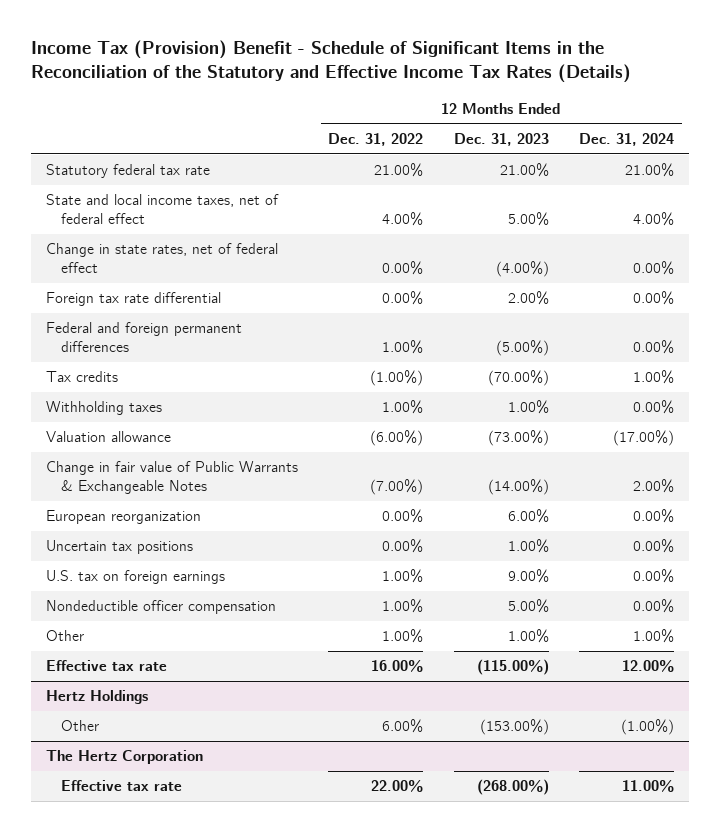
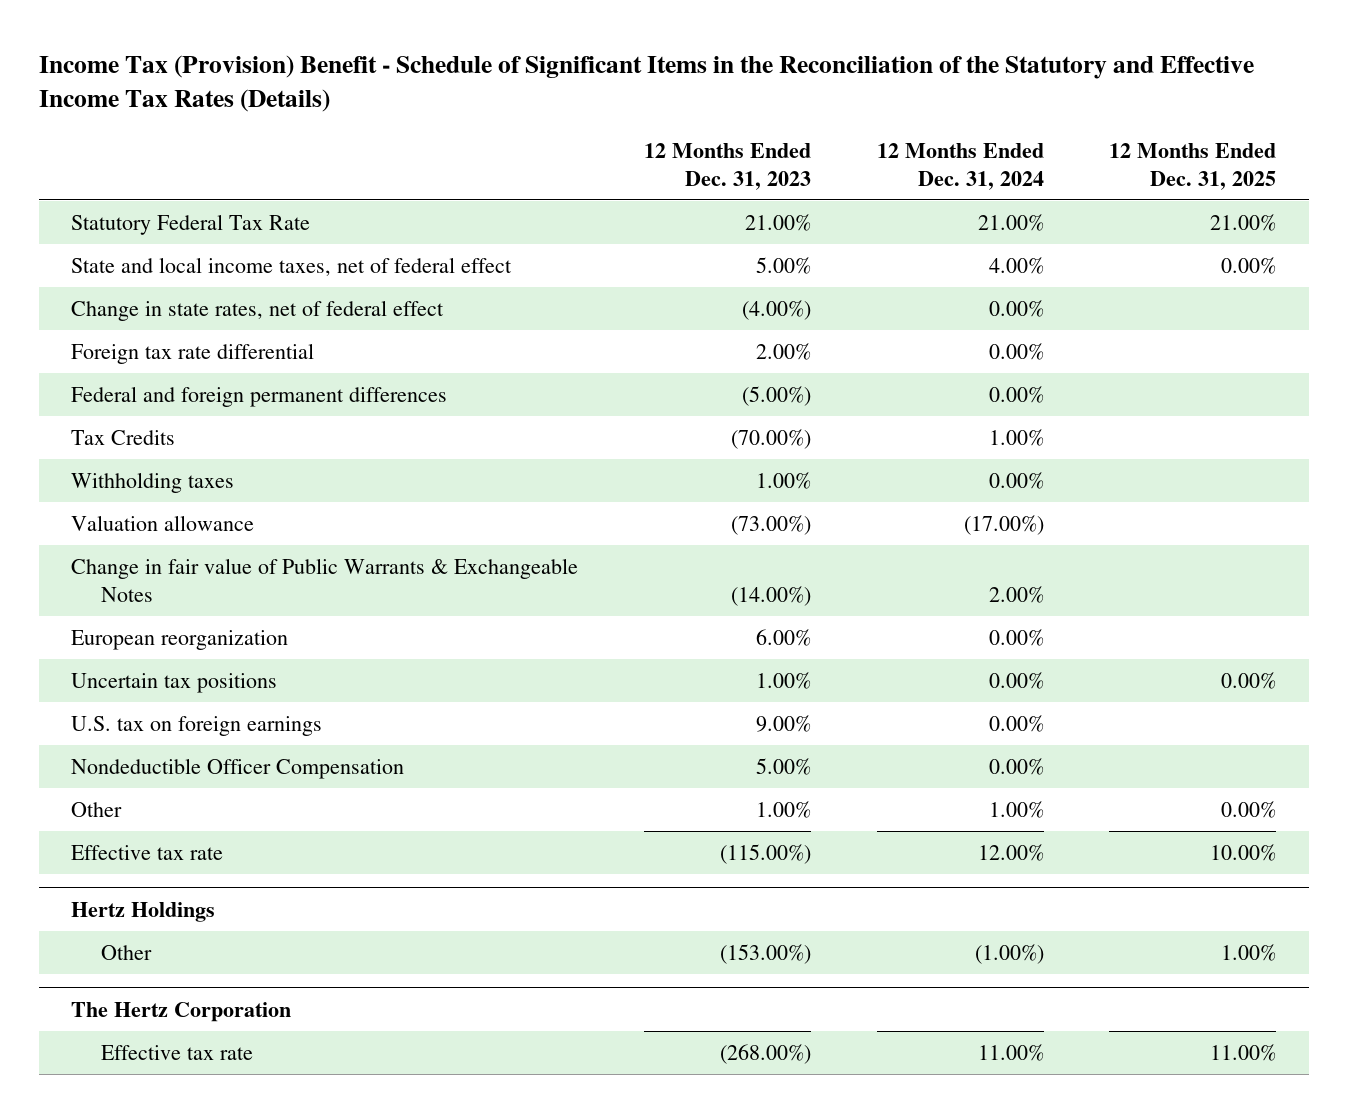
[328,132,424,146] Dec. 31, 2022 -> none
none -> [1109,142,1277,190] 12 Months Ended Dec. 31, 2025
[45,164,210,179] Statutory federal tax rate -> [71,213,311,235] Statutory Federal Tax Rate
[45,371,118,383] Tax credits -> [71,429,176,445] Tax Credits
[45,600,276,615] Nondeductible officer compensation -> [71,757,405,779] Nondeductible Officer Compensation

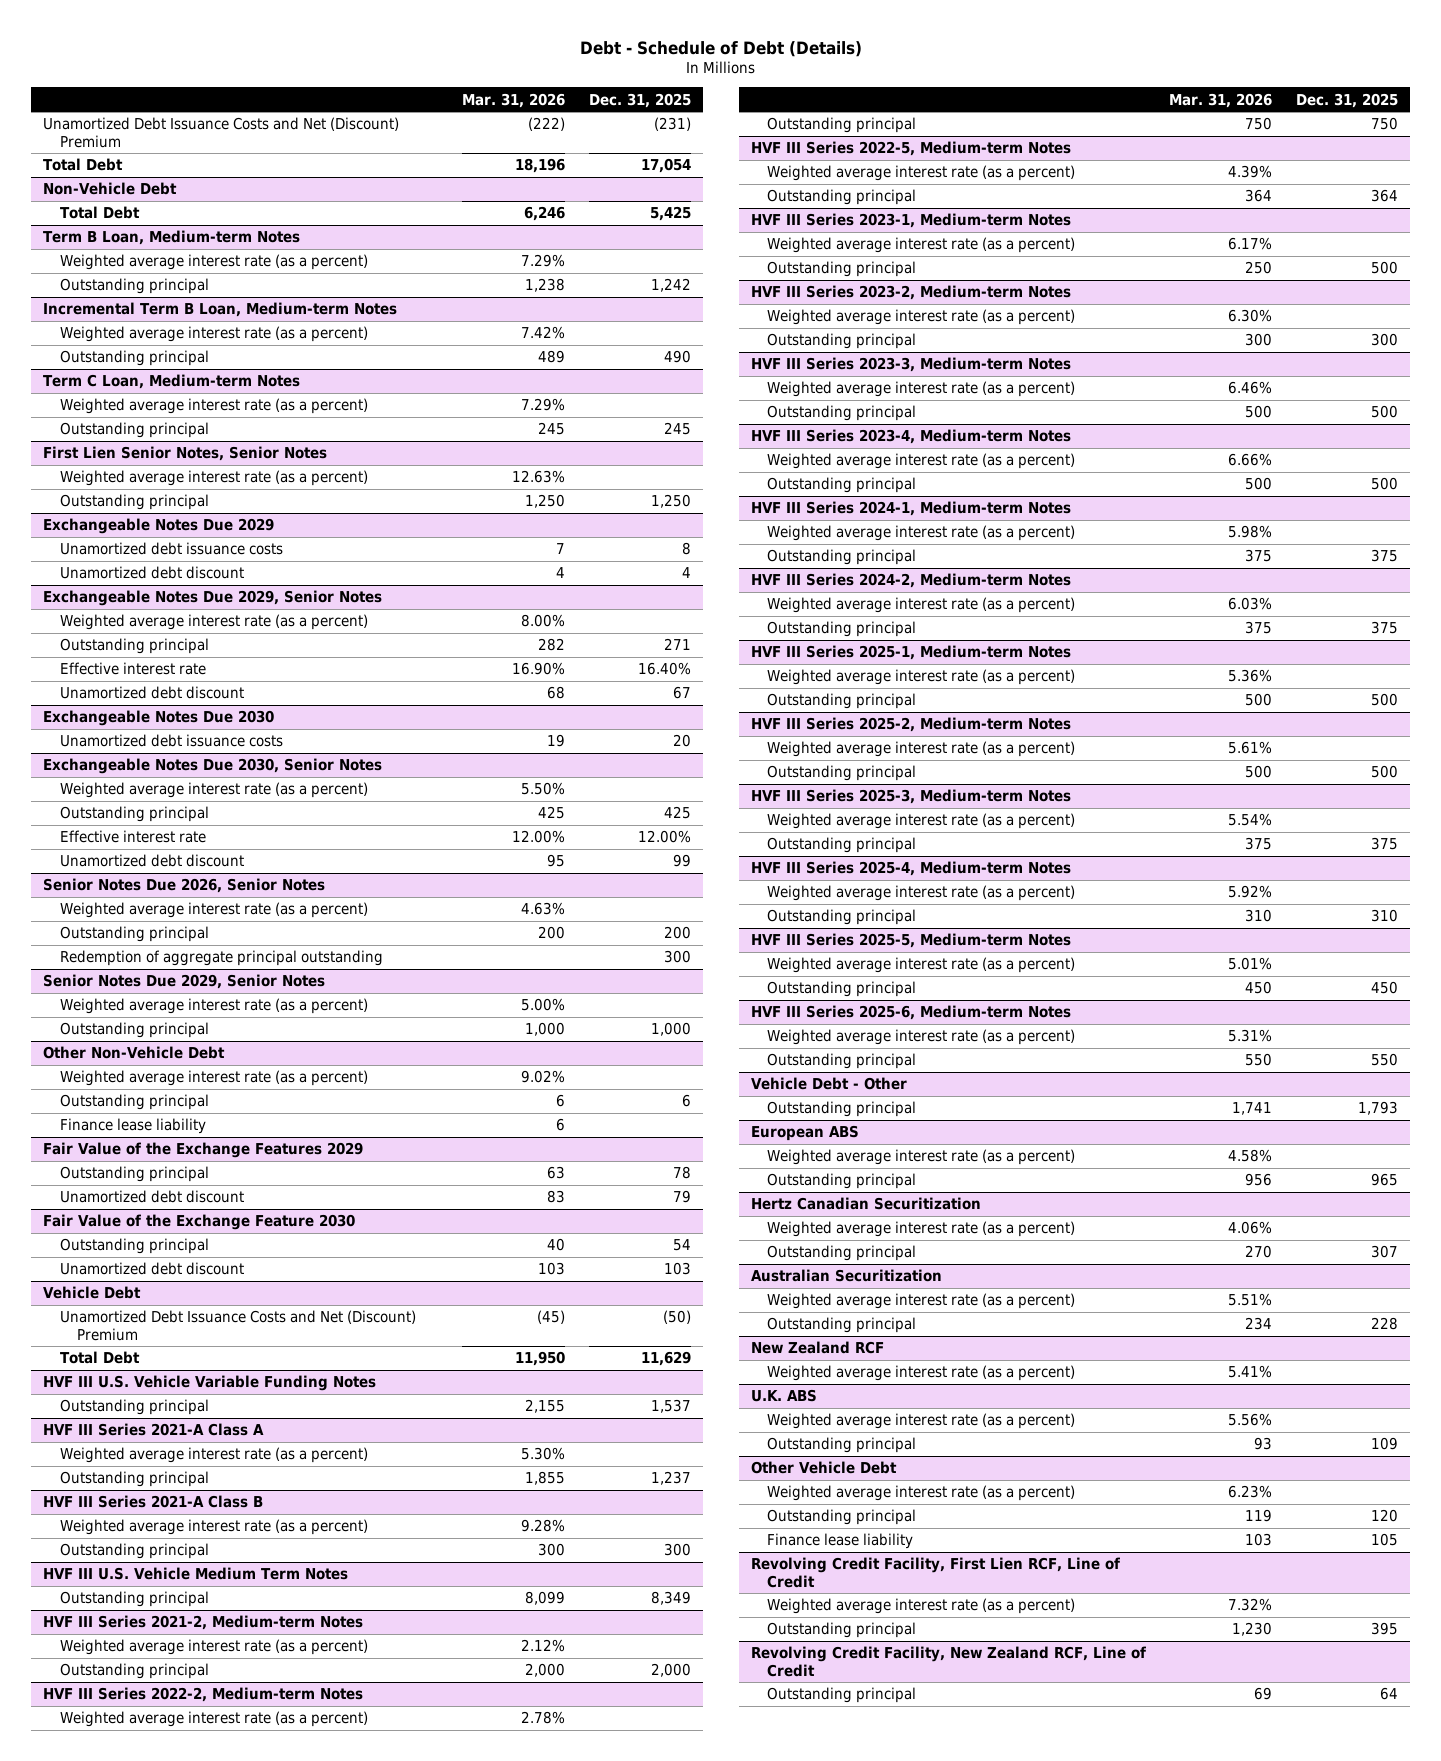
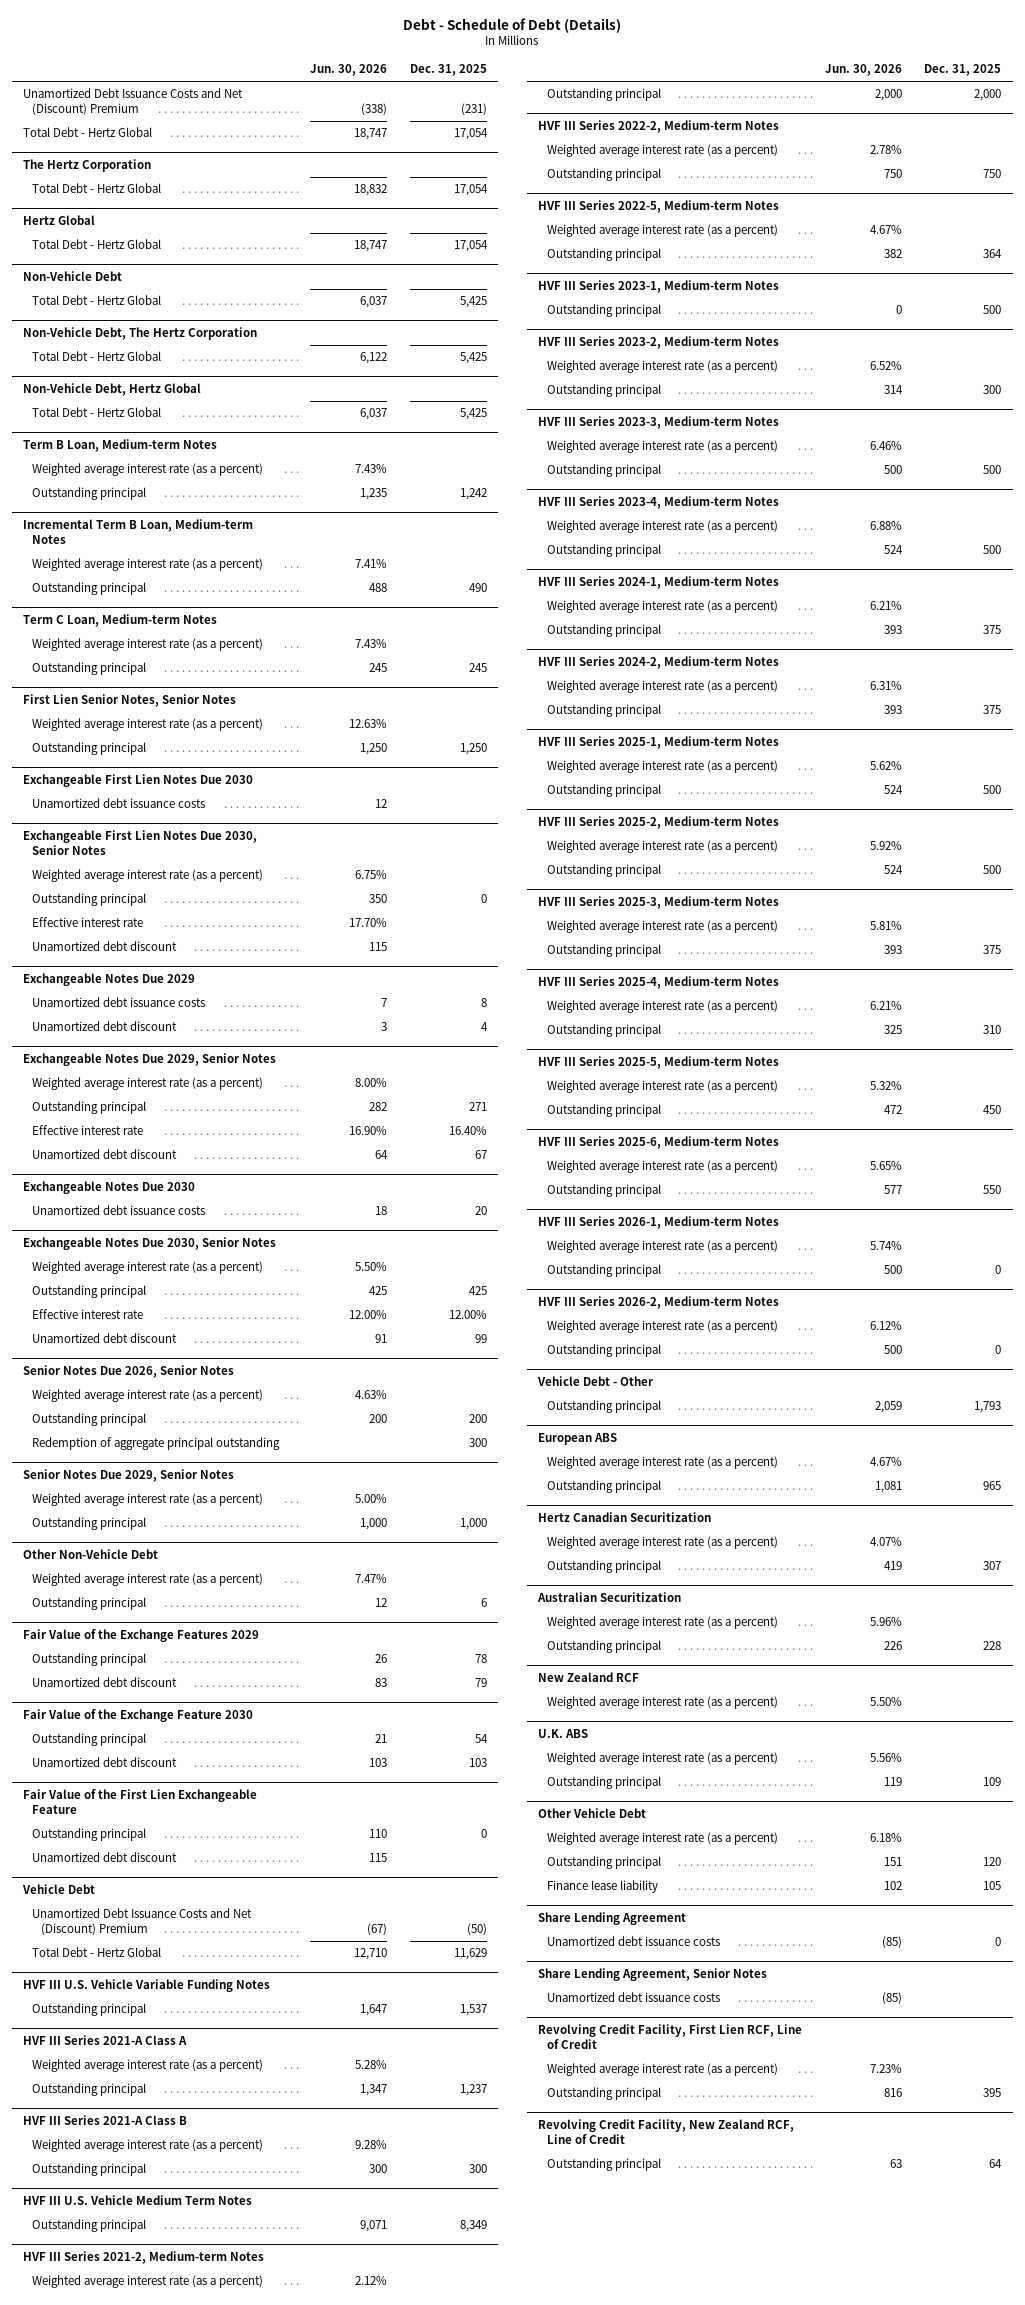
[462,92,566,108] Mar. 31, 2026 -> none
none -> [309,64,387,77] Jun. 30, 2026
[43,158,124,172] Total Debt -> [23,127,153,138] Total Debt - Hertz Global
none -> [23,158,152,172] The Hertz Corporation
none -> [32,183,162,194] Total Debt - Hertz Global
none -> [23,214,96,225] Hertz Global
none -> [32,239,162,250] Total Debt - Hertz Global
[60,206,141,220] Total Debt -> [32,295,162,306] Total Debt - Hertz Global
none -> [23,326,258,340] Non-Vehicle Debt, The Hertz Corporation
none -> [32,351,162,362] Total Debt - Hertz Global
none -> [23,382,202,396] Non-Vehicle Debt, Hertz Global
none -> [32,407,162,418] Total Debt - Hertz Global
none -> [23,773,254,787] Exchangeable First Lien Notes Due 2030
none -> [32,798,206,809] Unamortized debt issuance costs
none -> [23,829,258,855] Exchangeable First Lien Notes Due 2030, Senior Notes
none -> [32,869,264,883] Weighted average interest rate (as a percent)
none -> [32,893,147,907] Outstanding principal
none -> [32,917,144,928] Effective interest rate
none -> [32,941,178,952] Unamortized debt discount
[60,1118,207,1135] Finance lease liability -> none
none -> [23,1788,258,1814] Fair Value of the First Lien Exchangeable Feature
none -> [32,1828,147,1842] Outstanding principal
none -> [32,1852,178,1863] Unamortized debt discount
[60,1351,141,1365] Total Debt -> [32,1947,162,1958] Total Debt - Hertz Global
[767,237,1076,254] Weighted average interest rate (as a percent) -> none
none -> [538,1215,780,1229] HVF III Series 2026-1, Medium-term Notes
none -> [547,1240,779,1254] Weighted average interest rate (as a percent)
none -> [547,1264,662,1278] Outstanding principal
none -> [538,1295,780,1309] HVF III Series 2026-2, Medium-term Notes
none -> [547,1320,779,1334] Weighted average interest rate (as a percent)
none -> [547,1344,662,1358] Outstanding principal
none -> [538,1911,687,1925] Share Lending Agreement
none -> [547,1936,721,1947] Unamortized debt issuance costs
none -> [538,1967,768,1981] Share Lending Agreement, Senior Notes
none -> [547,1992,721,2003] Unamortized debt issuance costs

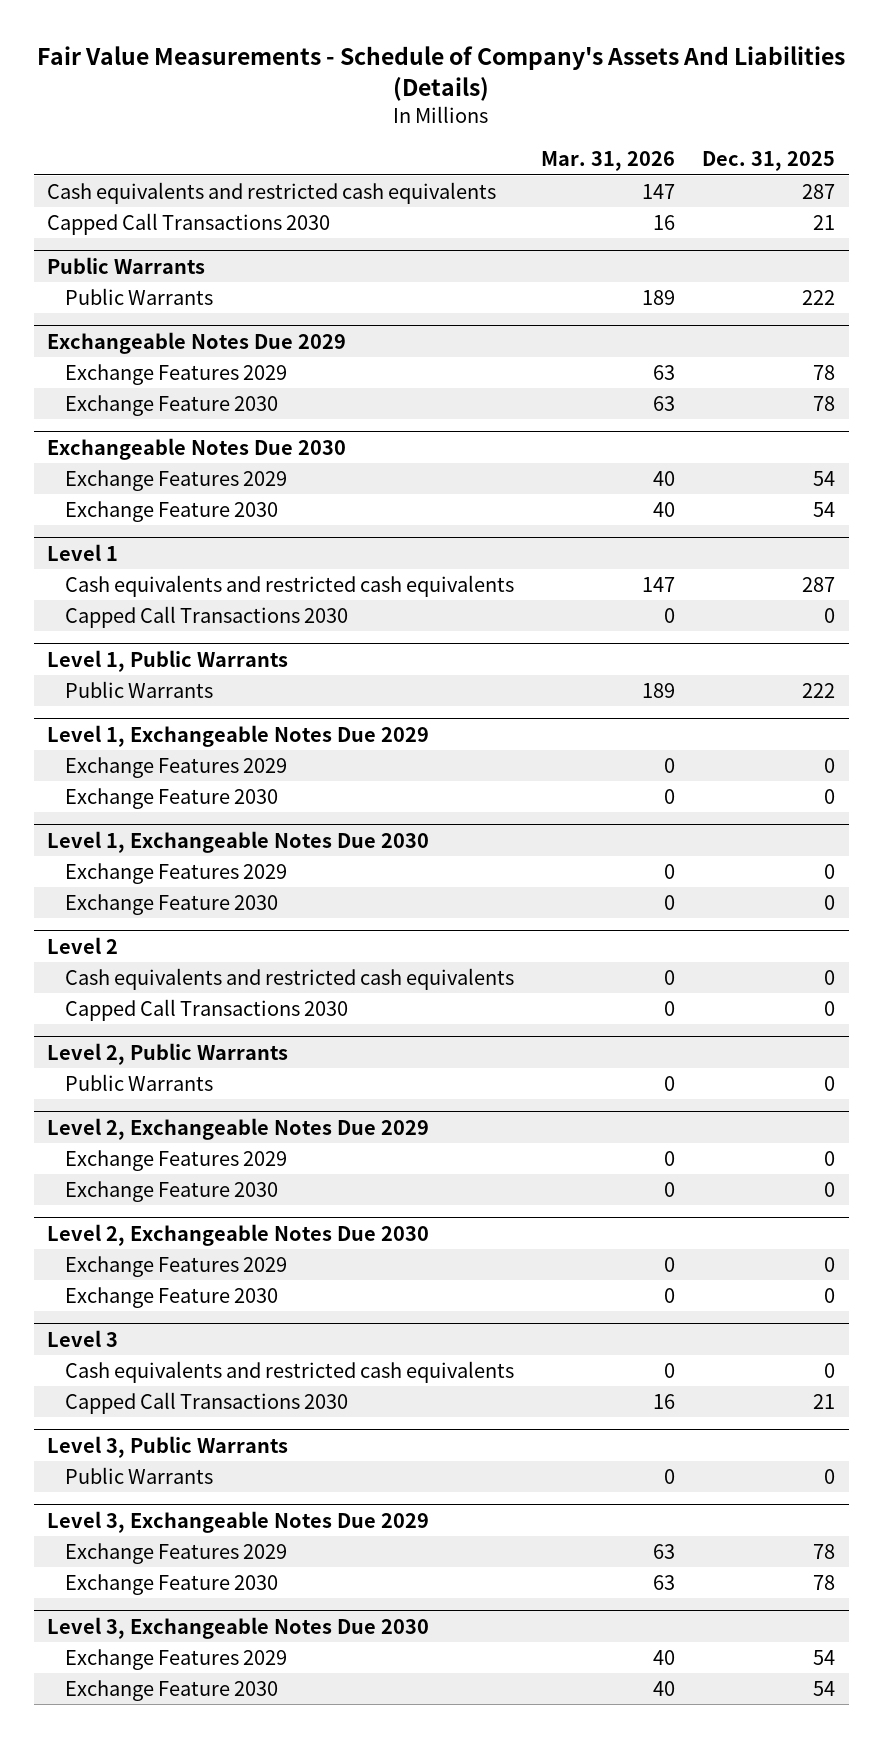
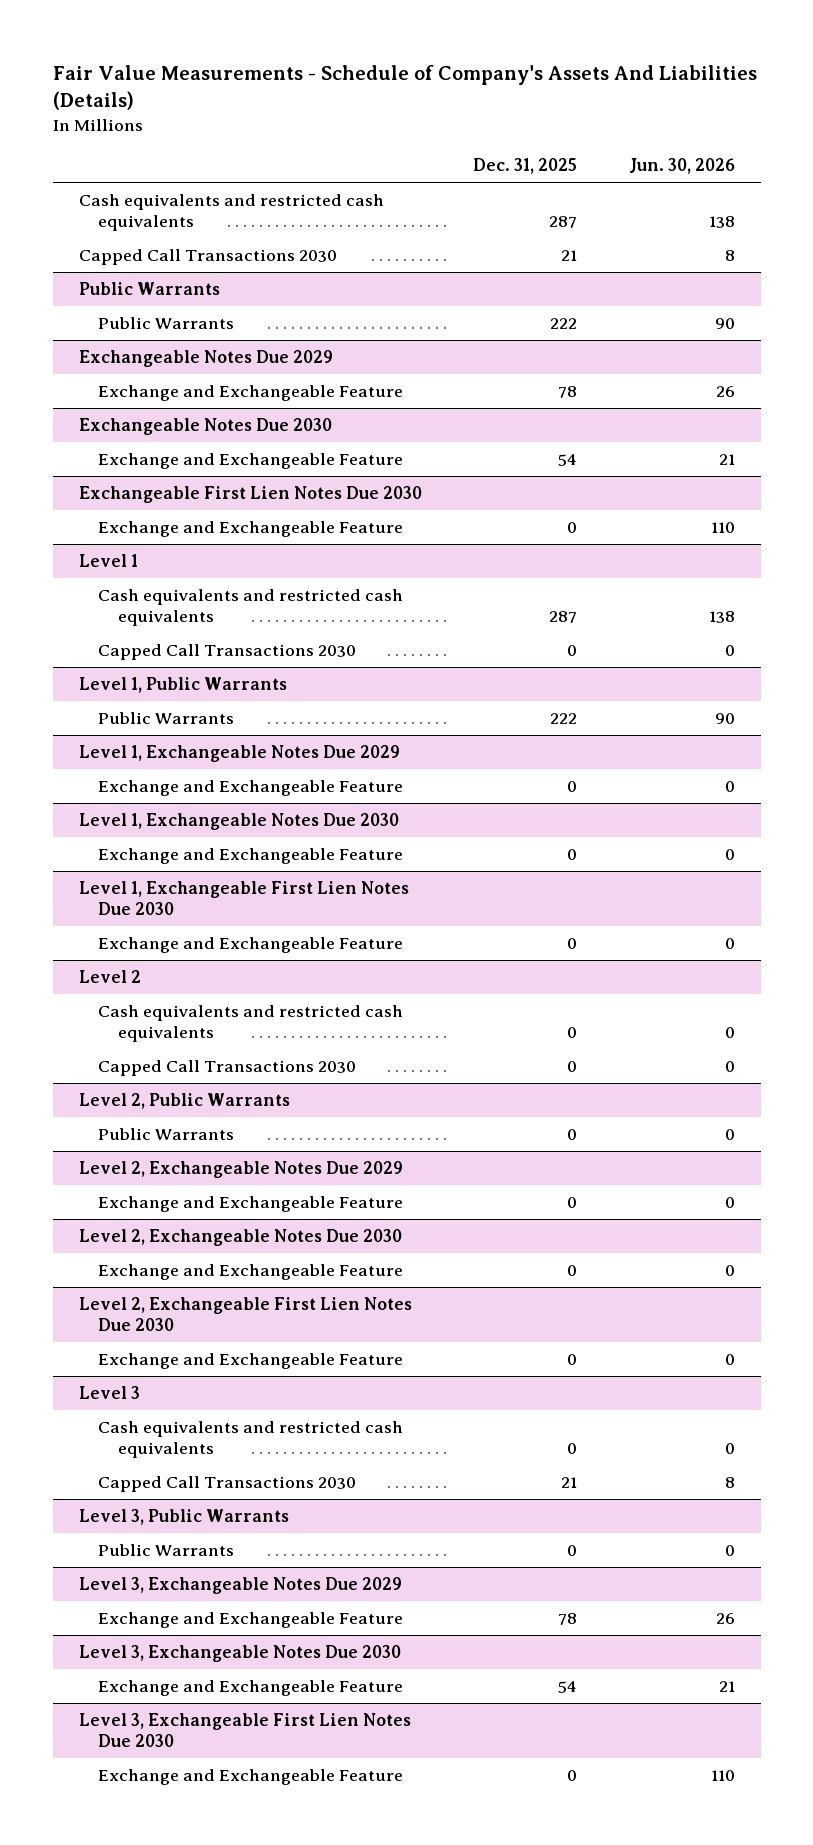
[541,151,676,172] Mar. 31, 2026 -> none
none -> [628,158,735,175] Jun. 30, 2026
[65,394,279,416] Exchange Feature 2030 -> none
[65,363,288,385] Exchange Features 2029 -> [98,385,404,402] Exchange and Exchangeable Feature
[65,469,288,491] Exchange Features 2029 -> [98,453,404,470] Exchange and Exchangeable Feature
none -> [78,486,422,504] Exchangeable First Lien Notes Due 2030
[65,500,279,522] Exchange Feature 2030 -> [98,521,404,538] Exchange and Exchangeable Feature
[813,501,836,517] 54 -> [567,522,578,534] 0
[65,787,279,809] Exchange Feature 2030 -> none
[65,756,288,778] Exchange Features 2029 -> [98,780,404,797] Exchange and Exchangeable Feature
[65,862,288,884] Exchange Features 2029 -> [98,848,404,865] Exchange and Exchangeable Feature
none -> [78,881,409,916] Level 1, Exchangeable First Lien Notes Due 2030
[65,893,279,915] Exchange Feature 2030 -> [98,937,404,954] Exchange and Exchangeable Feature
[65,1180,279,1202] Exchange Feature 2030 -> none
[65,1149,288,1171] Exchange Features 2029 -> [98,1196,404,1213] Exchange and Exchangeable Feature
[65,1255,288,1277] Exchange Features 2029 -> [98,1264,404,1281] Exchange and Exchangeable Feature
none -> [78,1297,412,1332] Level 2, Exchangeable First Lien Notes Due 2030
[65,1286,279,1308] Exchange Feature 2030 -> [98,1353,404,1370] Exchange and Exchangeable Feature
[65,1573,279,1595] Exchange Feature 2030 -> none
[65,1542,288,1564] Exchange Features 2029 -> [98,1612,404,1629] Exchange and Exchangeable Feature
[65,1648,288,1670] Exchange Features 2029 -> [98,1680,404,1697] Exchange and Exchangeable Feature
none -> [78,1713,411,1748] Level 3, Exchangeable First Lien Notes Due 2030
[65,1679,279,1701] Exchange Feature 2030 -> [98,1769,404,1786] Exchange and Exchangeable Feature
[813,1680,836,1696] 54 -> [567,1770,578,1782] 0

